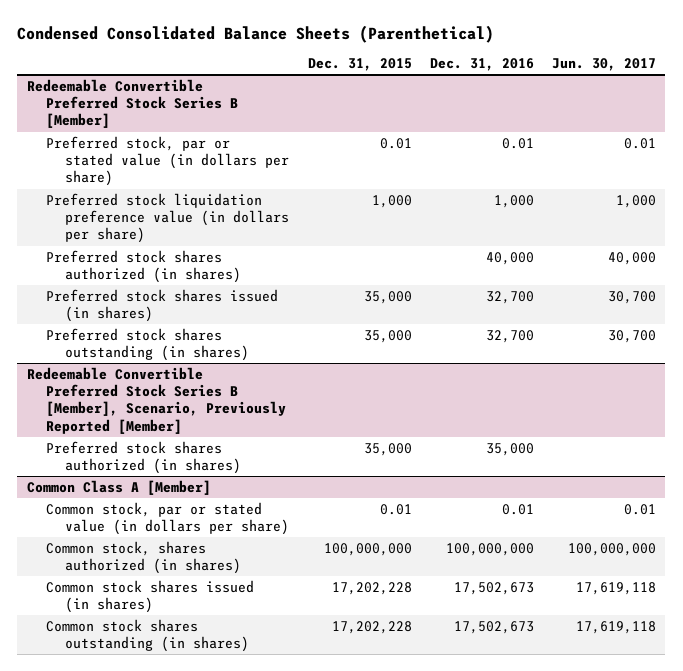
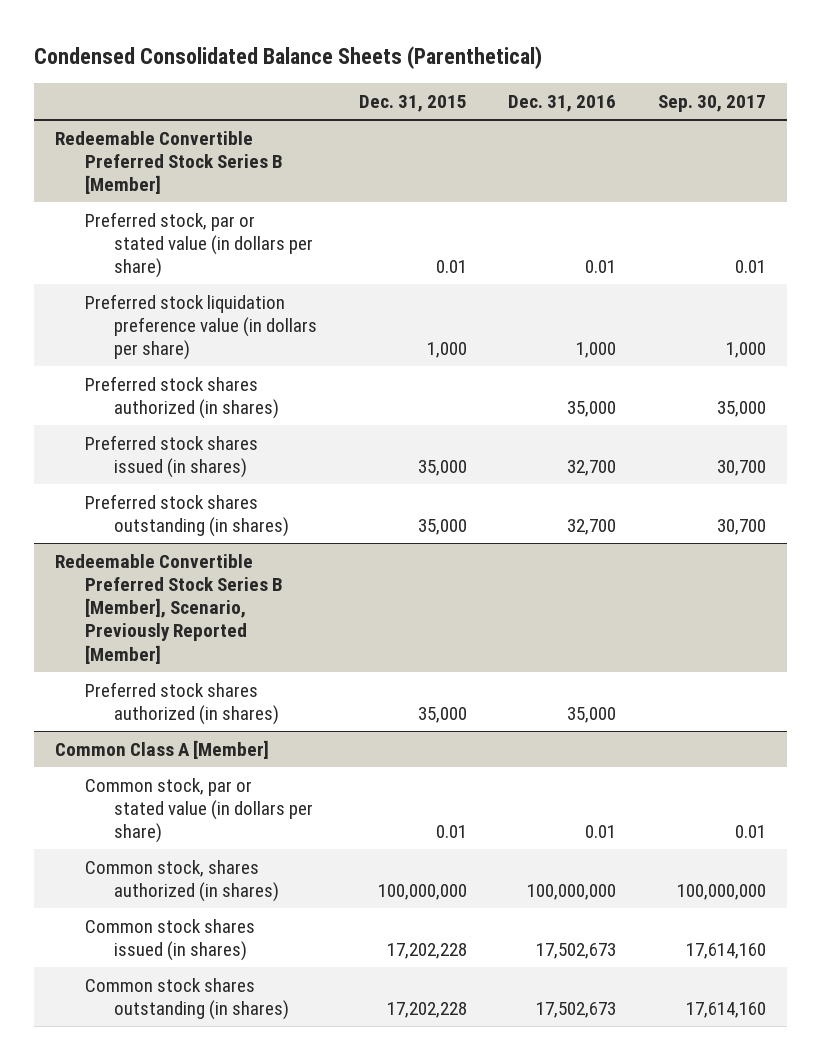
[552,58,657,72] Jun. 30, 2017 -> none
none -> [657,95,766,113] Sep. 30, 2017
[486,251,535,265] 40,000 -> [567,400,617,417] 35,000

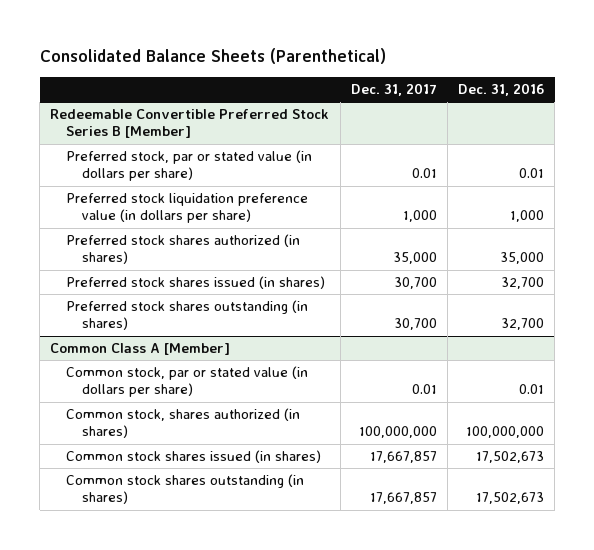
[34,46,543,70] Condensed Consolidated Balance Sheets (Parenthetical) -> [39,48,386,65] Consolidated Balance Sheets (Parenthetical)
[358,95,467,113] Dec. 31, 2015 -> none
[657,95,766,113] Sep. 30, 2017 -> none
none -> [350,82,437,96] Dec. 31, 2017
[55,553,283,664] Redeemable Convertible Preferred Stock Series B [Member], Scenario, Previously Reported [Member] -> none
[84,681,279,725] Preferred stock shares authorized (in shares) -> none

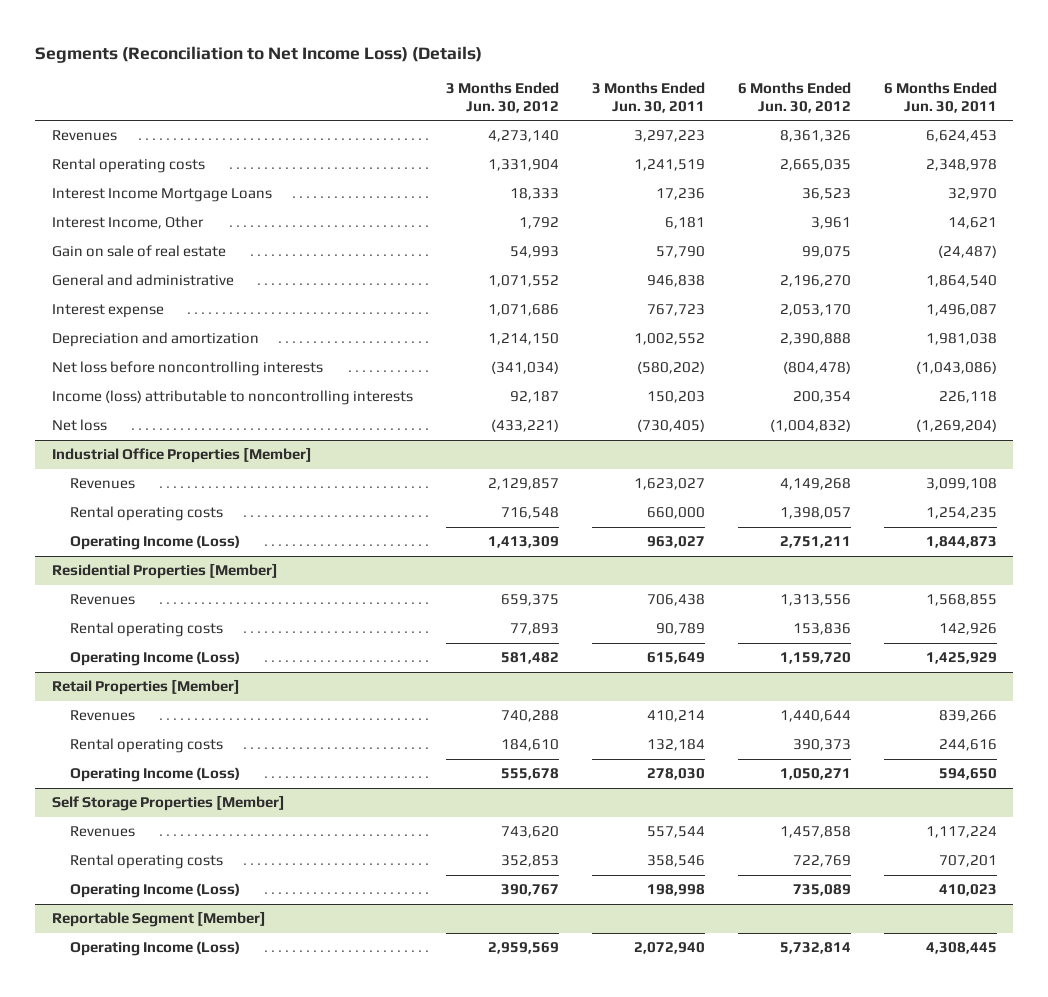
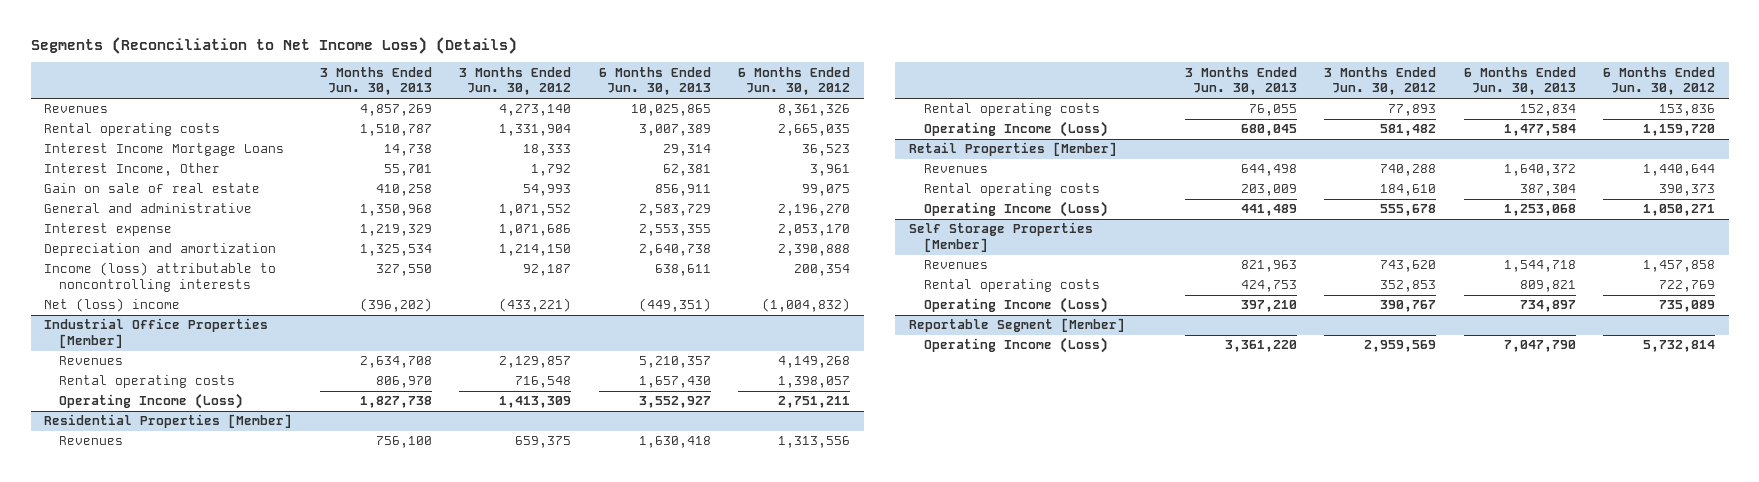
[591,82,705,113] 3 Months Ended Jun. 30, 2011 -> none
[883,82,997,113] 6 Months Ended Jun. 30, 2011 -> none
none -> [319,66,432,96] 3 Months Ended Jun. 30, 2013
none -> [598,66,711,96] 6 Months Ended Jun. 30, 2013
[51,361,323,377] Net loss before noncontrolling interests -> none
[51,419,107,432] Net loss -> [44,298,181,313] Net (loss) income

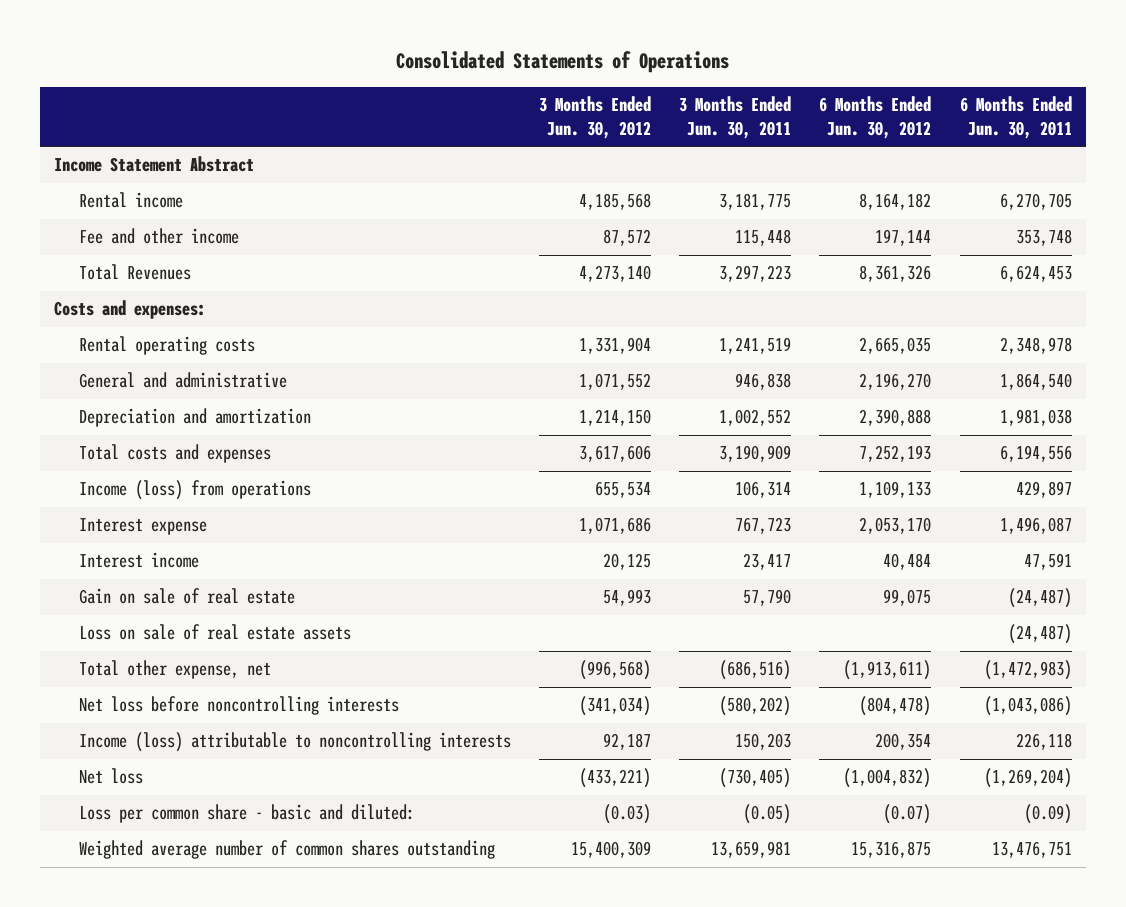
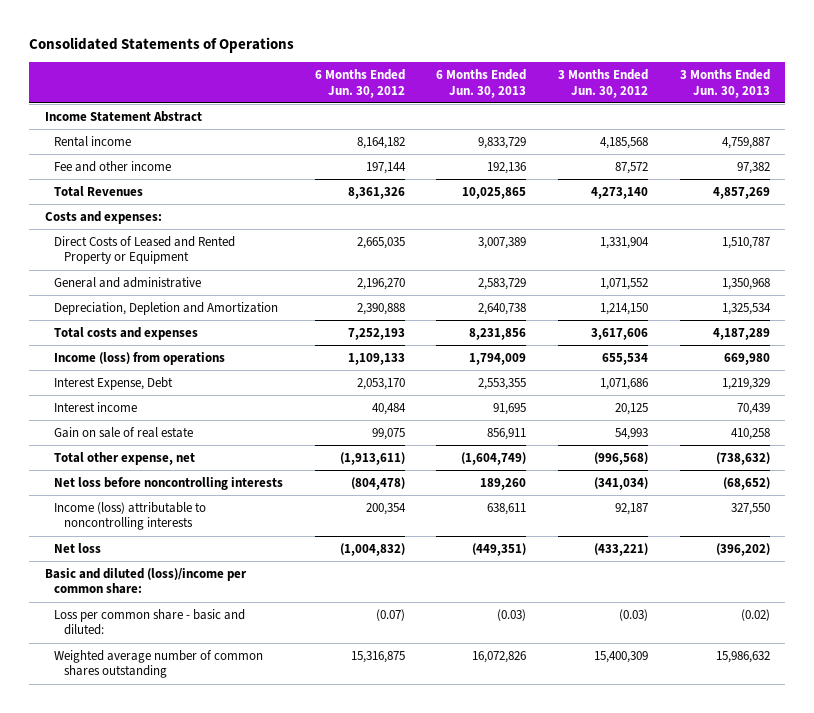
[679,95,792,139] 3 Months Ended Jun. 30, 2011 -> none
[959,95,1072,139] 6 Months Ended Jun. 30, 2011 -> none
none -> [436,69,527,98] 6 Months Ended Jun. 30, 2013
none -> [679,69,770,98] 3 Months Ended Jun. 30, 2013
[79,336,256,356] Rental operating costs -> [54,235,236,265] Direct Costs of Leased and Rented Property or Equipment
[79,408,312,428] Depreciation and amortization -> [54,301,279,315] Depreciation, Depletion and Amortization
[79,518,208,536] Interest expense -> [54,376,174,390] Interest Expense, Debt
[79,624,352,641] Loss on sale of real estate assets -> none
none -> [44,567,247,595] Basic and diluted (loss)/income per common share:

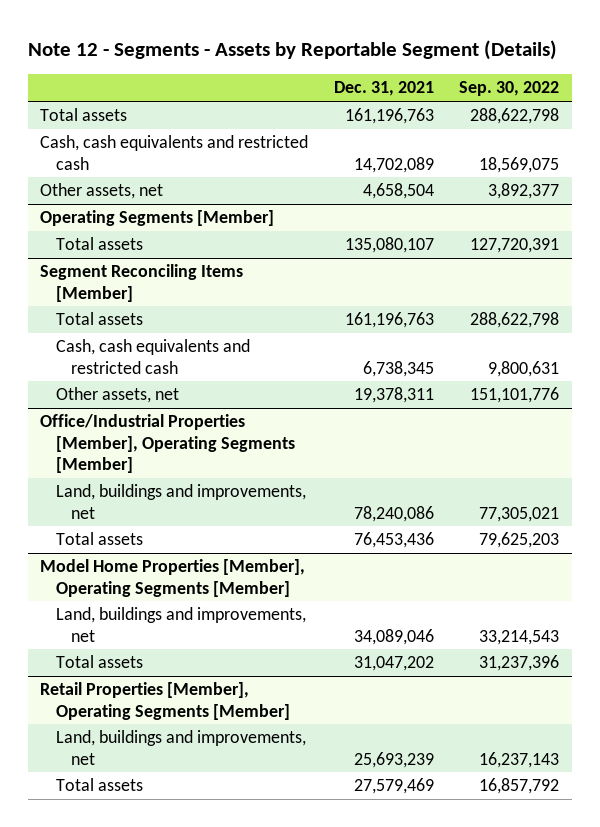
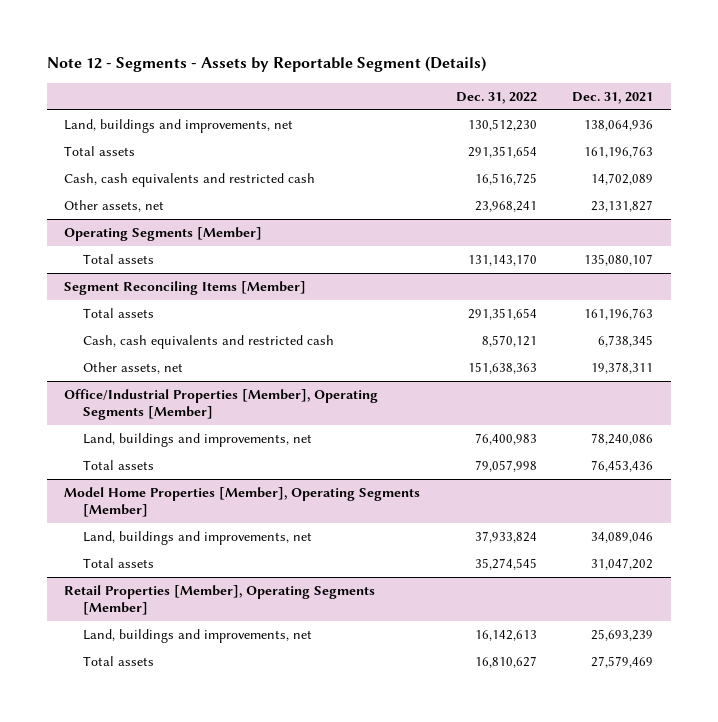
[459,81,560,97] Sep. 30, 2022 -> none
none -> [455,91,537,104] Dec. 31, 2022
none -> [64,119,294,134] Land, buildings and improvements, net
[362,183,434,200] 4,658,504 -> [591,200,654,213] 23,131,827

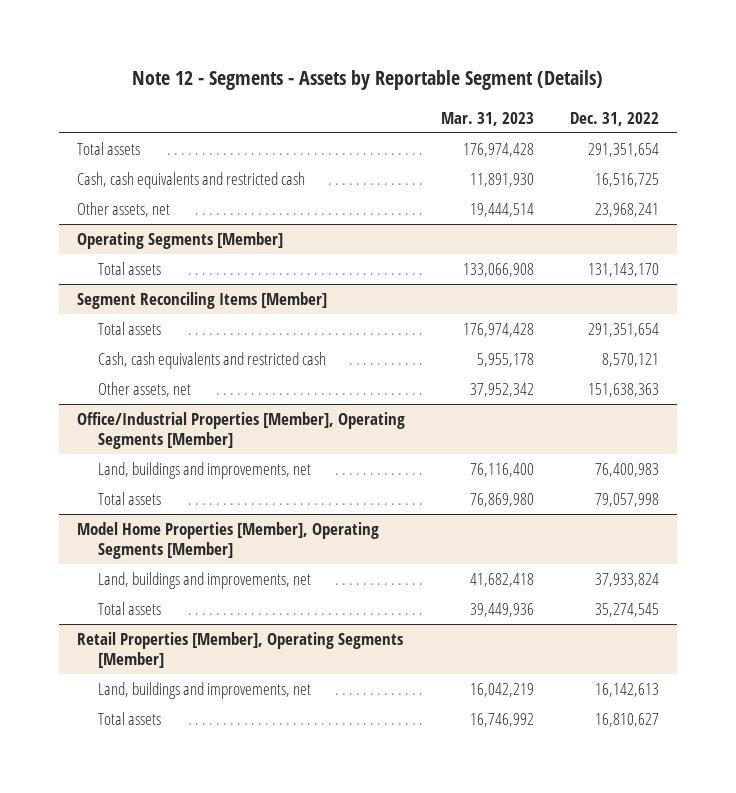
[572,91,654,104] Dec. 31, 2021 -> none
none -> [441,111,535,126] Mar. 31, 2023
[64,119,294,134] Land, buildings and improvements, net -> none

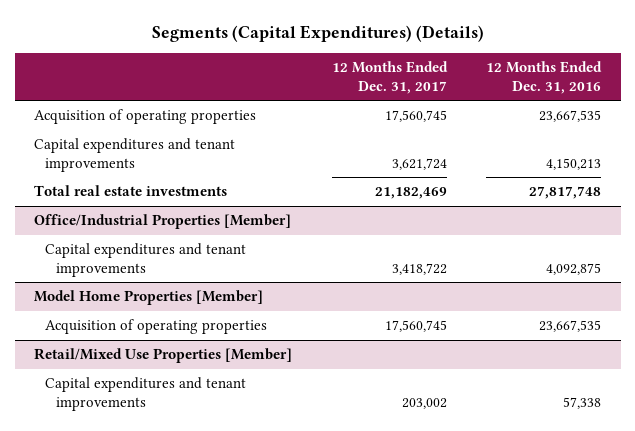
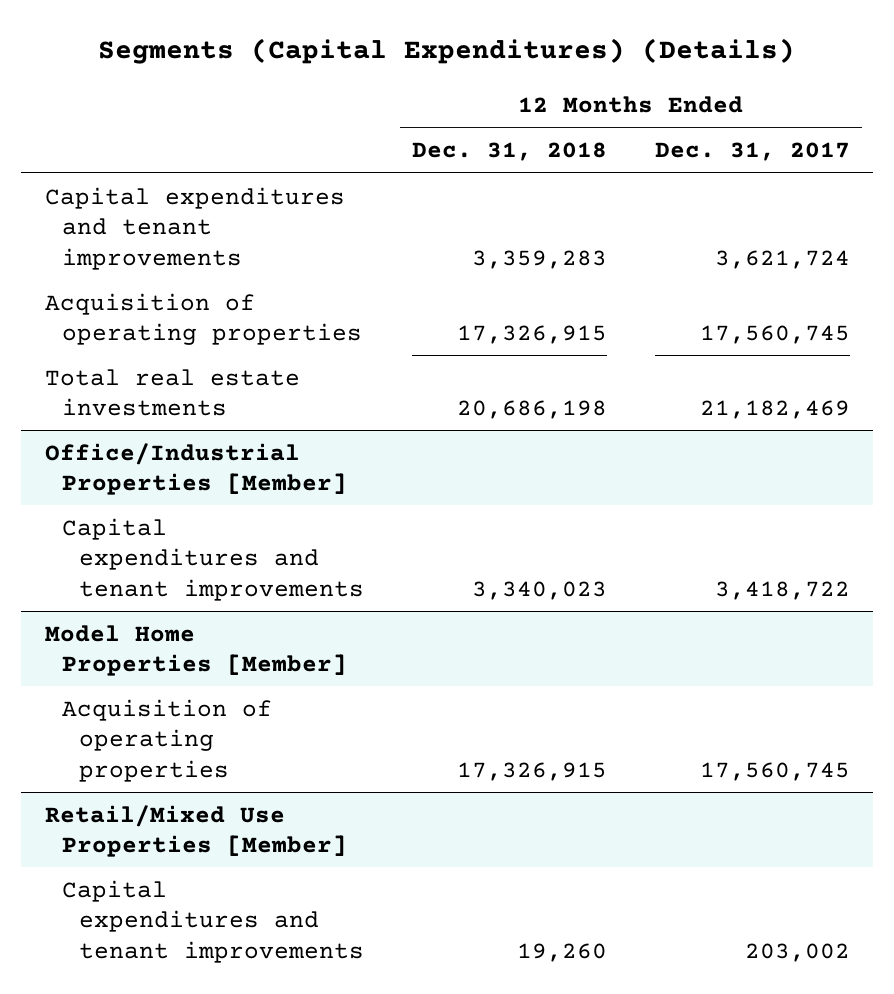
[486,61,603,94] 12 Months Ended Dec. 31, 2016 -> none
none -> [411,142,607,162] Dec. 31, 2018
[34,109,257,125] Acquisition of operating properties -> [44,292,362,346] Acquisition of operating properties

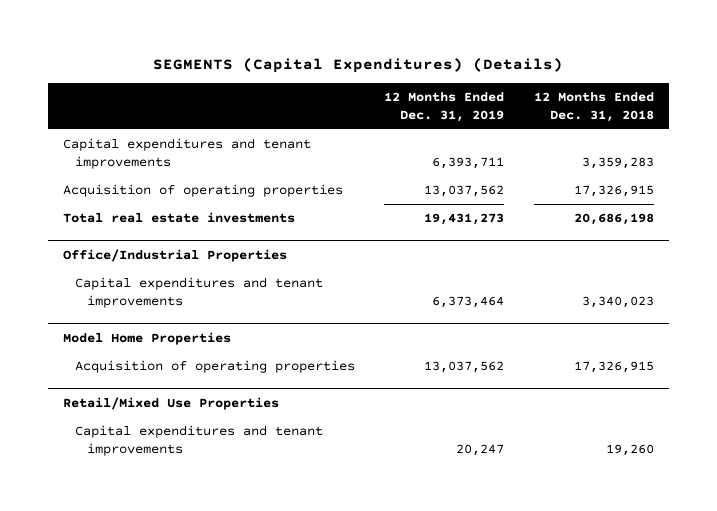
[98,38,796,65] Segments (Capital Expenditures) (Details) -> [153,58,564,74] SEGMENTS (Capital Expenditures) (Details)
[654,142,850,162] Dec. 31, 2017 -> none
none -> [384,91,505,122] 12 Months Ended Dec. 31, 2019
[44,442,347,496] Office/Industrial Properties [Member] -> [62,248,287,262] Office/Industrial Properties
[44,624,347,677] Model Home Properties [Member] -> [62,331,231,345] Model Home Properties
[44,804,347,858] Retail/Mixed Use Properties [Member] -> [62,396,279,410] Retail/Mixed Use Properties

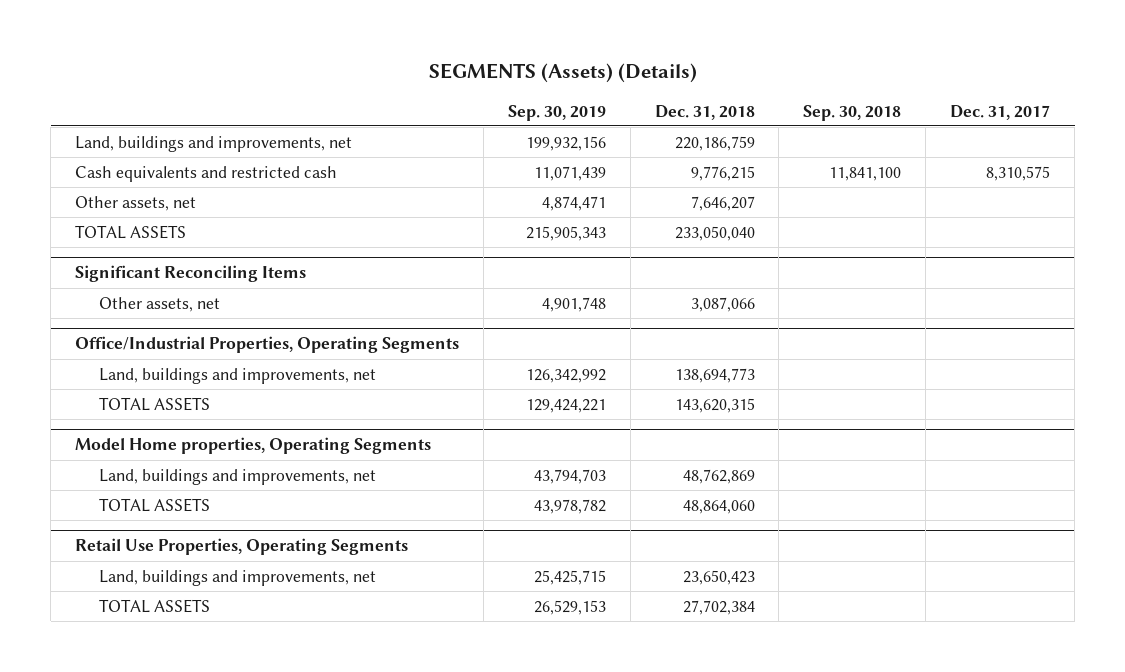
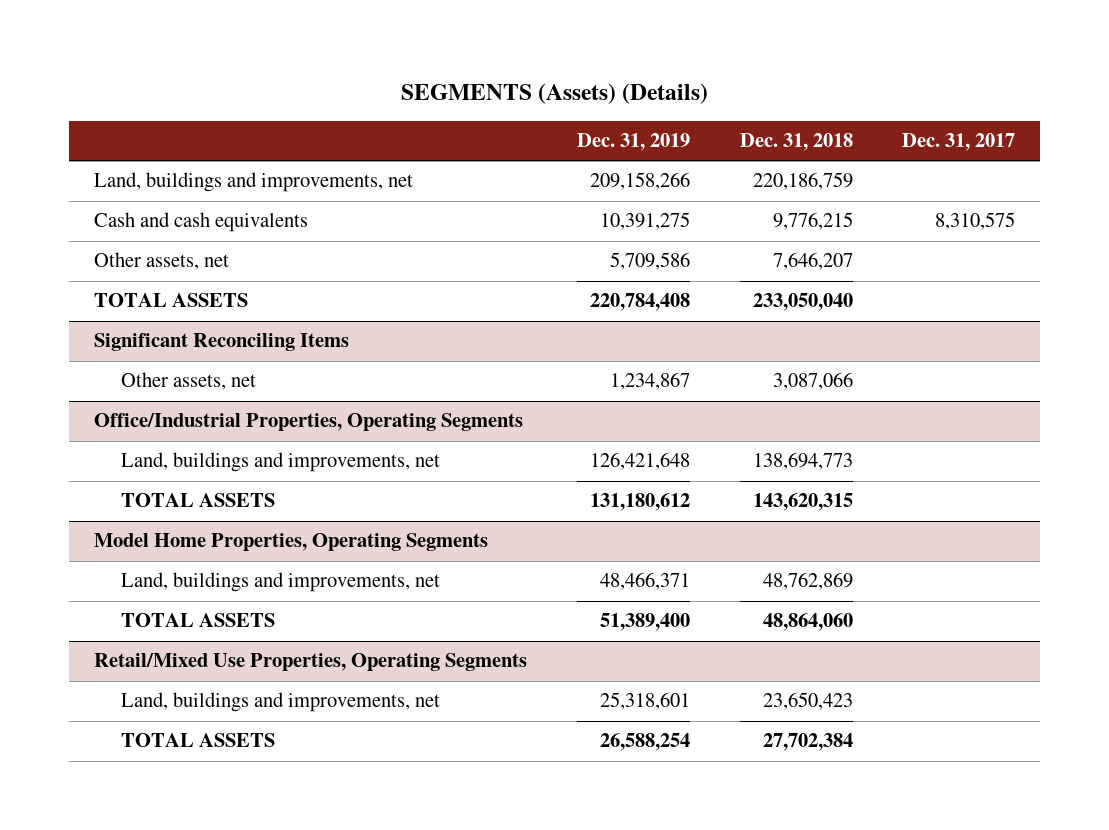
[507,104,606,121] Sep. 30, 2019 -> none
[803,104,902,121] Sep. 30, 2018 -> none
none -> [576,133,690,152] Dec. 31, 2019
[74,165,337,182] Cash equivalents and restricted cash -> [93,212,308,233] Cash and cash equivalents
[74,437,431,455] Model Home properties, Operating Segments -> [93,533,488,552] Model Home Properties, Operating Segments
[74,538,408,556] Retail Use Properties, Operating Segments -> [93,653,527,672] Retail/Mixed Use Properties, Operating Segments

